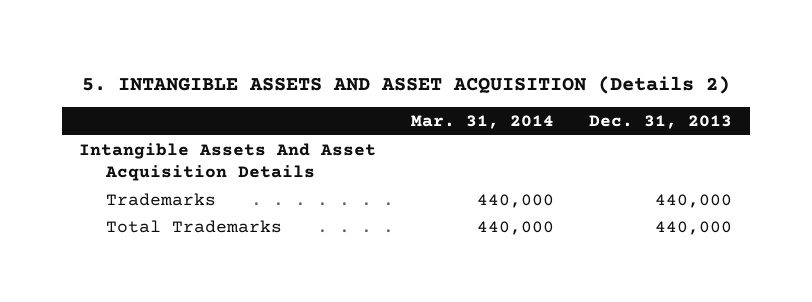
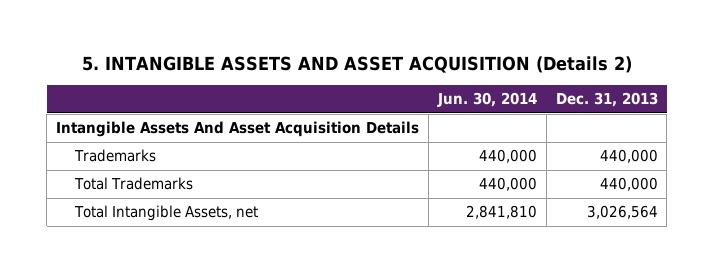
[411,115,555,130] Mar. 31, 2014 -> none
none -> [436,92,537,108] Jun. 30, 2014
none -> [73,205,258,222] Total Intangible Assets, net

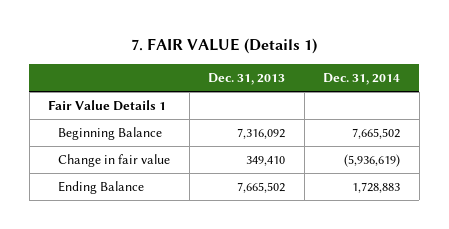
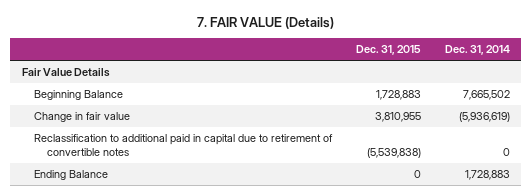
[131,38,318,55] 7. FAIR VALUE (Details 1) -> [196,17,334,30] 7. FAIR VALUE (Details)
[208,73,286,86] Dec. 31, 2013 -> none
none -> [356,45,422,56] Dec. 31, 2015
[48,99,167,111] Fair Value Details 1 -> [21,68,110,78] Fair Value Details
none -> [34,134,334,157] Reclassification to additional paid in capital due to retirement of convertible notes

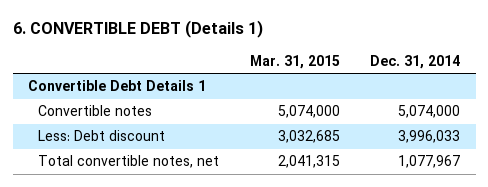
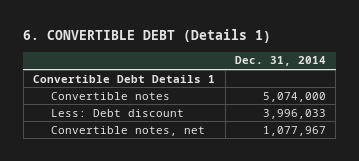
[249,54,340,69] Mar. 31, 2015 -> none
[38,155,220,169] Total convertible notes, net -> [50,125,205,136] Convertible notes, net

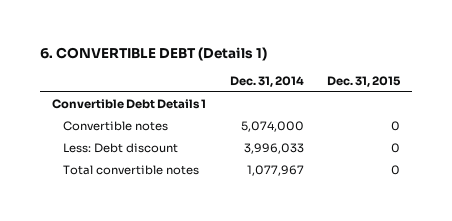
none -> [327,75,402,87] Dec. 31, 2015
[50,125,205,136] Convertible notes, net -> [63,165,200,176] Total convertible notes

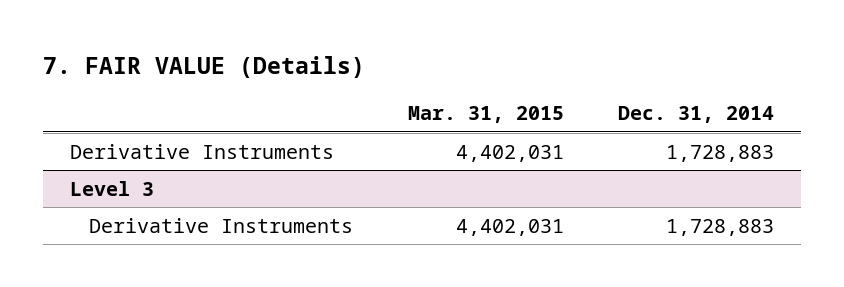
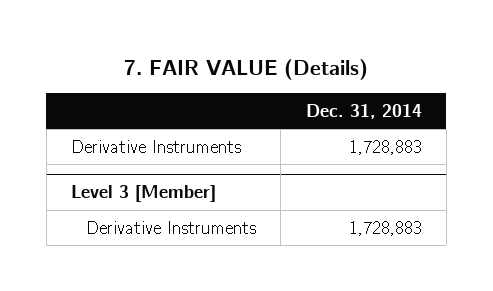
[407,106,564,124] Mar. 31, 2015 -> none
[70,180,155,196] Level 3 -> [71,185,217,203] Level 3 [Member]

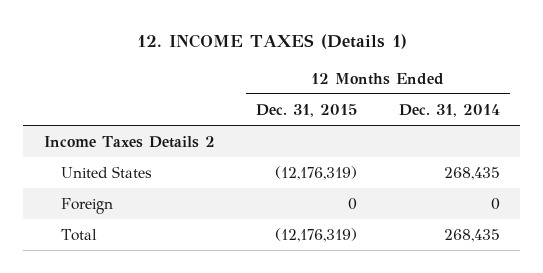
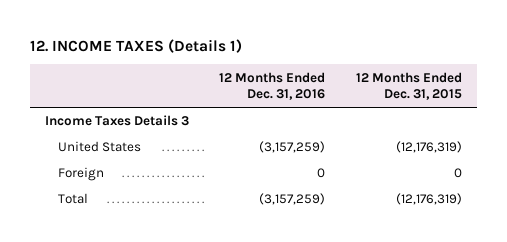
[398,104,500,118] Dec. 31, 2014 -> none
none -> [219,71,326,101] 12 Months Ended Dec. 31, 2016
[43,136,215,149] Income Taxes Details 2 -> [45,115,190,127] Income Taxes Details 3

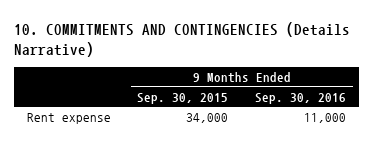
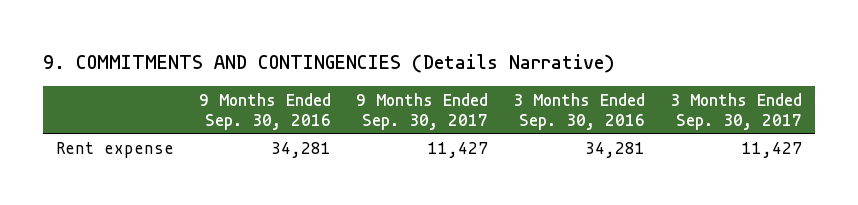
[13,22,350,58] 10. COMMITMENTS AND CONTINGENCIES (Details Narrative) -> [43,54,616,74] 9. COMMITMENTS AND CONTINGENCIES (Details Narrative)
[137,92,229,104] Sep. 30, 2015 -> none
none -> [355,92,488,130] 9 Months Ended Sep. 30, 2017
none -> [512,92,645,130] 3 Months Ended Sep. 30, 2016
none -> [669,92,802,130] 3 Months Ended Sep. 30, 2017
[303,112,346,123] 11,000 -> [270,142,331,159] 34,281

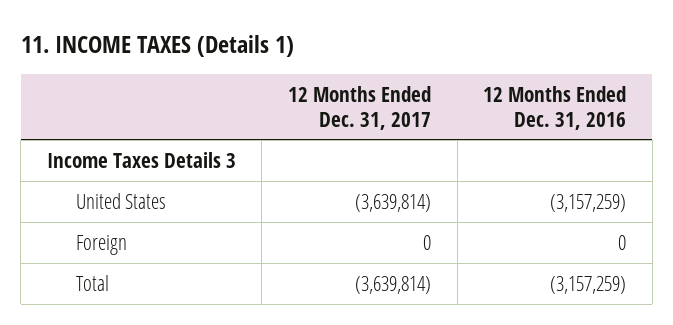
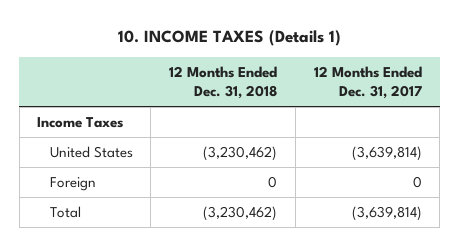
[20,35,294,58] 11. INCOME TAXES (Details 1) -> [117,30,341,47] 10. INCOME TAXES (Details 1)
[483,85,627,130] 12 Months Ended Dec. 31, 2016 -> none
none -> [169,65,278,99] 12 Months Ended Dec. 31, 2018
[46,151,236,168] Income Taxes Details 3 -> [37,116,124,128] Income Taxes

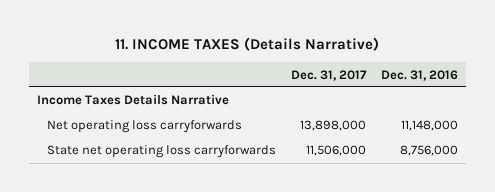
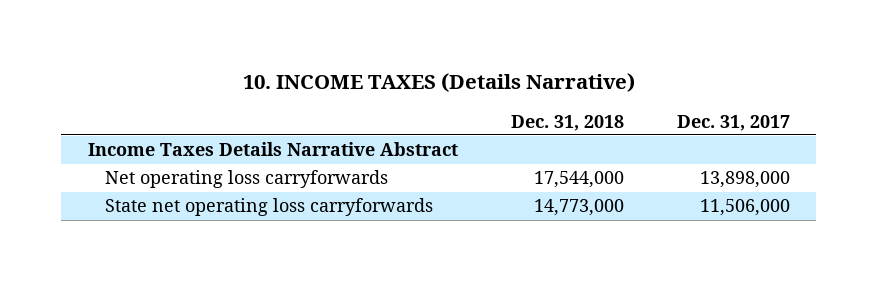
[115,37,380,52] 11. INCOME TAXES (Details Narrative) -> [242,73,635,93] 10. INCOME TAXES (Details Narrative)
[381,69,459,81] Dec. 31, 2016 -> none
none -> [510,114,624,131] Dec. 31, 2018
[36,94,229,106] Income Taxes Details Narrative -> [87,142,458,157] Income Taxes Details Narrative Abstract

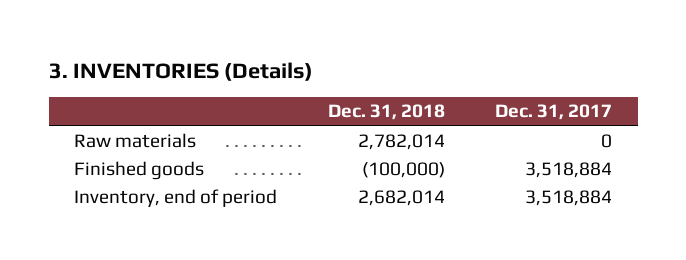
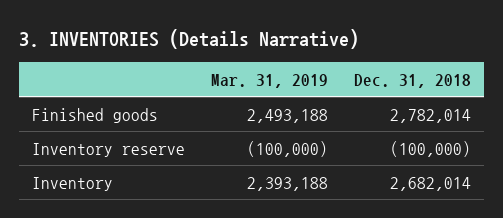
[48,62,313,82] 3. INVENTORIES (Details) -> [18,29,359,50] 3. INVENTORIES (Details Narrative)
[495,104,613,121] Dec. 31, 2017 -> none
none -> [210,73,328,88] Mar. 31, 2019
[74,133,197,149] Raw materials -> none
[361,162,445,179] (100,000) -> [389,108,471,123] 2,782,014
none -> [31,142,185,157] Inventory reserve
[74,189,278,208] Inventory, end of period -> [31,176,113,191] Inventory

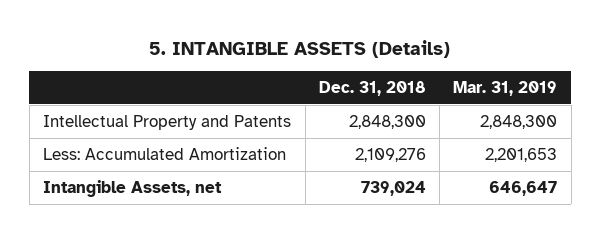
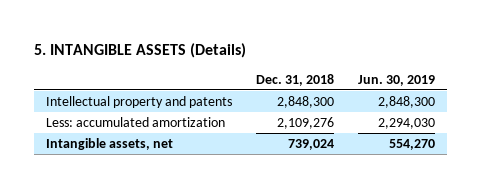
[453,80,558,96] Mar. 31, 2019 -> none
none -> [357,74,435,86] Jun. 30, 2019
[43,114,292,130] Intellectual Property and Patents -> [45,96,232,109] Intellectual property and patents
[43,146,287,160] Less: Accumulated Amortization -> [45,117,225,128] Less: accumulated amortization
[43,179,223,197] Intangible Assets, net -> [45,138,173,151] Intangible assets, net

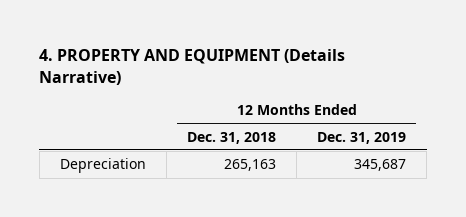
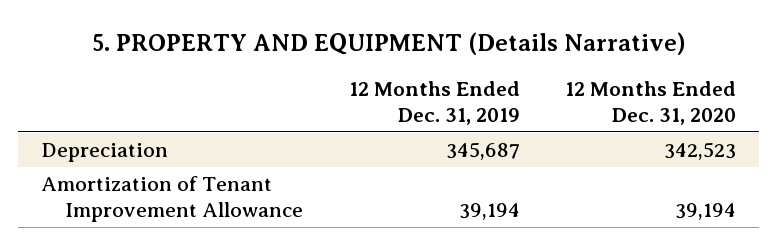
[39,49,346,85] 4. PROPERTY AND EQUIPMENT (Details Narrative) -> [91,31,686,55] 5. PROPERTY AND EQUIPMENT (Details Narrative)
[187,131,277,144] Dec. 31, 2018 -> none
none -> [565,81,737,125] 12 Months Ended Dec. 31, 2020
none -> [41,176,304,222] Amortization of Tenant Improvement Allowance

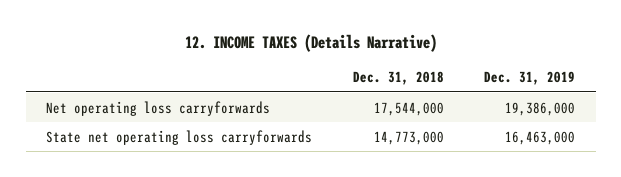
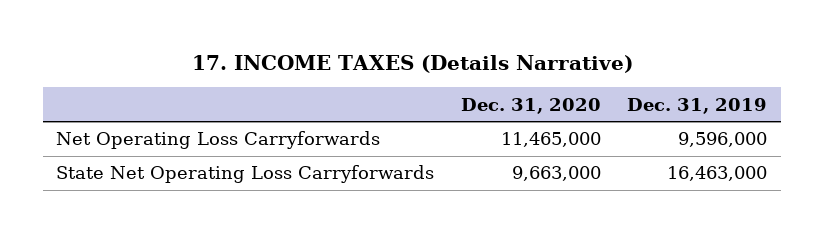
[184,34,437,53] 12. INCOME TAXES (Details Narrative) -> [191,55,633,74] 17. INCOME TAXES (Details Narrative)
[352,71,444,86] Dec. 31, 2018 -> none
none -> [460,97,601,114] Dec. 31, 2020
[46,100,271,116] Net operating loss carryforwards -> [56,131,381,150] Net Operating Loss Carryforwards
[505,101,576,116] 19,386,000 -> [678,132,768,148] 9,596,000
[46,129,313,145] State net operating loss carryforwards -> [56,165,435,184] State Net Operating Loss Carryforwards

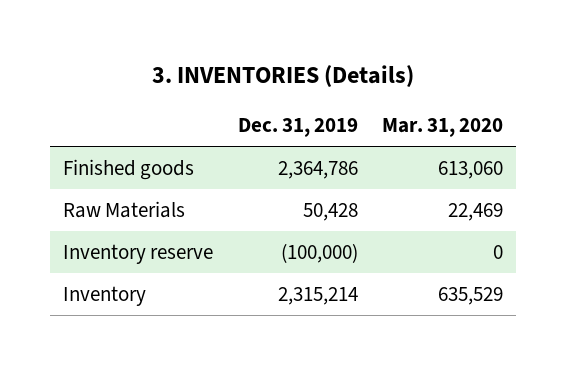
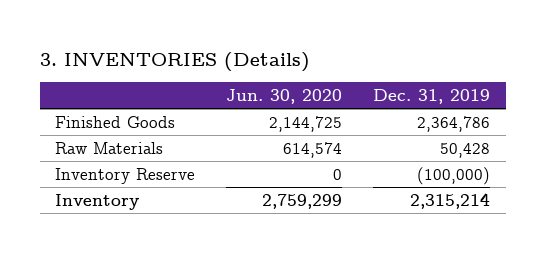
[382,118,504,138] Mar. 31, 2020 -> none
none -> [226,88,343,104] Jun. 30, 2020
[62,159,194,181] Finished goods -> [55,115,176,128] Finished Goods
[62,244,213,265] Inventory reserve -> [55,167,196,184] Inventory Reserve

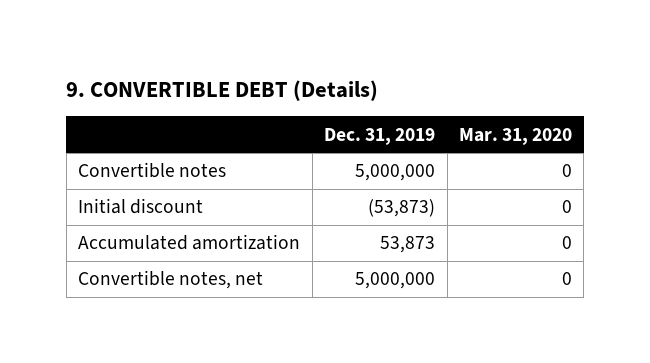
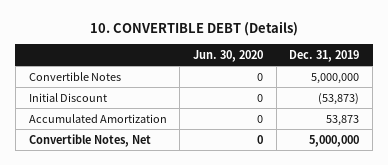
[66,79,379,101] 9. CONVERTIBLE DEBT (Details) -> [90,20,299,36] 10. CONVERTIBLE DEBT (Details)
[458,127,572,145] Mar. 31, 2020 -> none
none -> [193,49,264,62] Jun. 30, 2020
[78,162,227,179] Convertible notes -> [28,71,121,81] Convertible Notes
[78,198,204,215] Initial discount -> [28,92,107,102] Initial Discount
[78,234,301,251] Accumulated amortization -> [28,113,167,123] Accumulated Amortization
[78,270,264,290] Convertible notes, net -> [28,133,151,147] Convertible Notes, Net

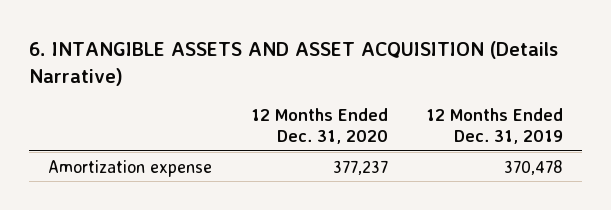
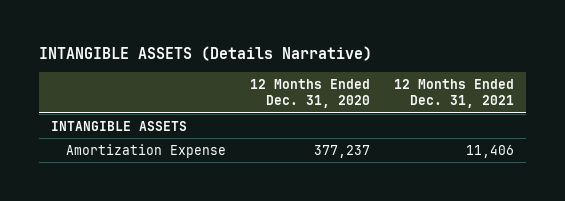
[29,40,559,86] 6. INTANGIBLE ASSETS AND ASSET ACQUISITION (Details Narrative) -> [38,46,372,62] INTANGIBLE ASSETS (Details Narrative)
[426,107,564,144] 12 Months Ended Dec. 31, 2019 -> none
none -> [394,79,515,109] 12 Months Ended Dec. 31, 2021
none -> [50,120,187,131] INTANGIBLE ASSETS
[48,159,213,177] Amortization expense -> [66,143,227,158] Amortization Expense

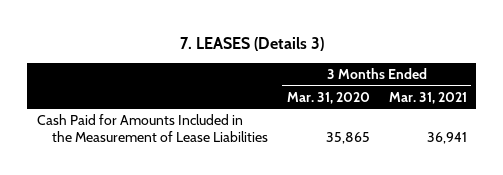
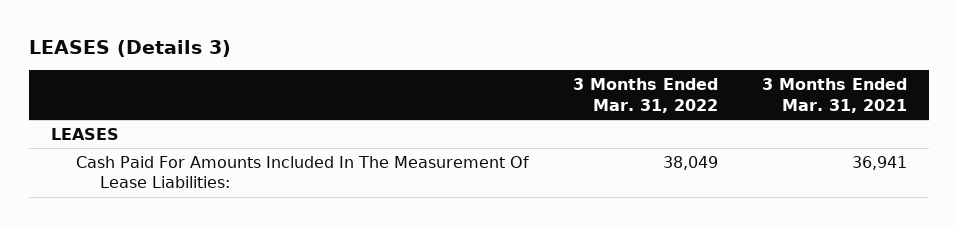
[179,36,324,51] 7. LEASES (Details 3) -> [29,40,232,58] LEASES (Details 3)
[286,91,370,104] Mar. 31, 2020 -> none
none -> [572,78,718,113] 3 Months Ended Mar. 31, 2022
none -> [51,128,120,141] LEASES
[36,114,268,142] Cash Paid for Amounts Included in the Measurement of Lease Liabilities -> [75,156,529,189] Cash Paid For Amounts Included In The Measurement Of Lease Liabilities:

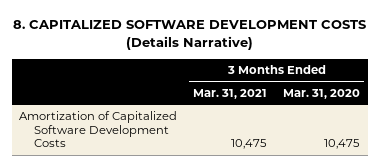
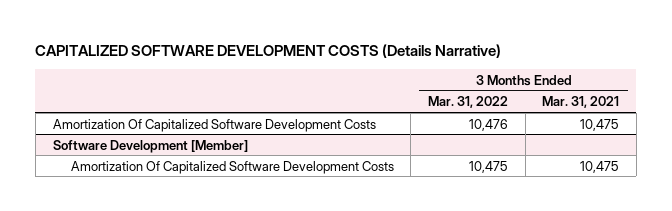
[12,20,366,51] 8. CAPITALIZED SOFTWARE DEVELOPMENT COSTS (Details Narrative) -> [35,44,502,59] CAPITALIZED SOFTWARE DEVELOPMENT COSTS (Details Narrative)
[282,88,360,99] Mar. 31, 2020 -> none
none -> [427,96,508,109] Mar. 31, 2022
[19,111,178,148] Amortization of Capitalized Software Development Costs -> [52,118,376,132] Amortization Of Capitalized Software Development Costs
none -> [52,139,248,153] Software Development [Member]
none -> [70,160,394,174] Amortization Of Capitalized Software Development Costs

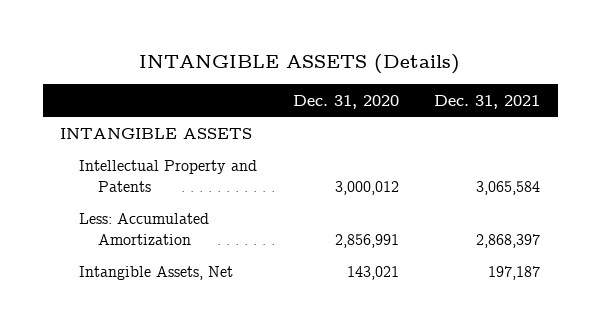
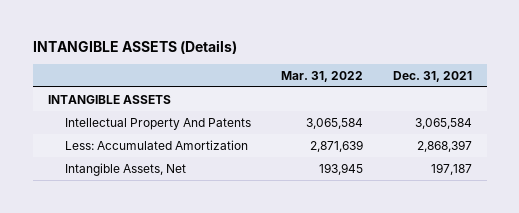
[292,94,399,109] Dec. 31, 2020 -> none
none -> [281,71,364,83] Mar. 31, 2022
[79,159,258,192] Intellectual Property and Patents -> [65,117,252,130] Intellectual Property And Patents

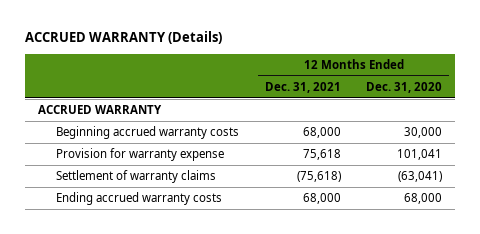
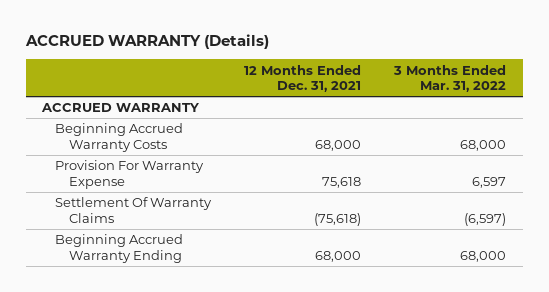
[366,81,443,93] Dec. 31, 2020 -> none
none -> [393,64,507,93] 3 Months Ended Mar. 31, 2022
[55,126,239,140] Beginning accrued warranty costs -> [55,123,184,152] Beginning Accrued Warranty Costs
[55,148,224,162] Provision for warranty expense -> [55,160,205,189] Provision For Warranty Expense
[55,170,216,184] Settlement of warranty claims -> [55,197,213,223] Settlement Of Warranty Claims
[55,192,222,206] Ending accrued warranty costs -> [55,234,184,263] Beginning Accrued Warranty Ending

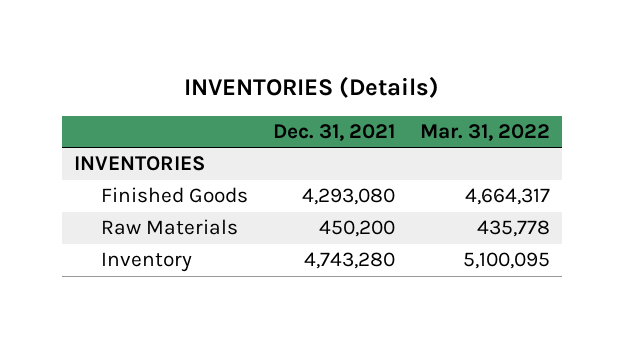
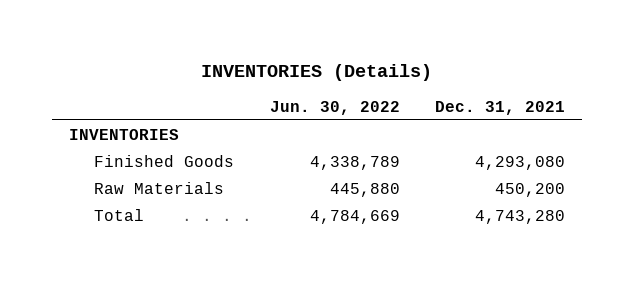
[419,123,550,141] Mar. 31, 2022 -> none
none -> [269,100,400,115] Jun. 30, 2022
[101,252,193,273] Inventory -> [94,208,145,221] Total

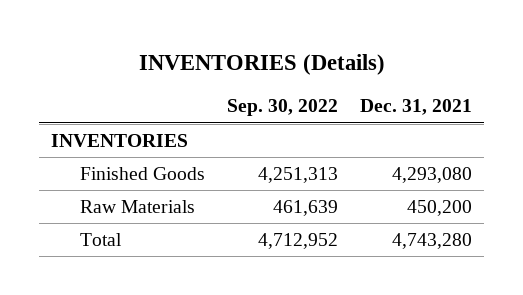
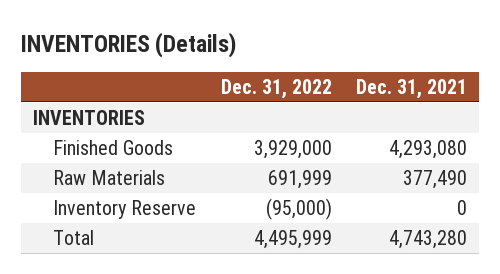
[227,99,339,117] Sep. 30, 2022 -> none
none -> [220,79,332,100] Dec. 31, 2022
[407,200,473,217] 450,200 -> [402,169,467,189] 377,490
none -> [53,199,197,219] Inventory Reserve

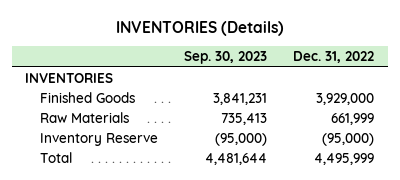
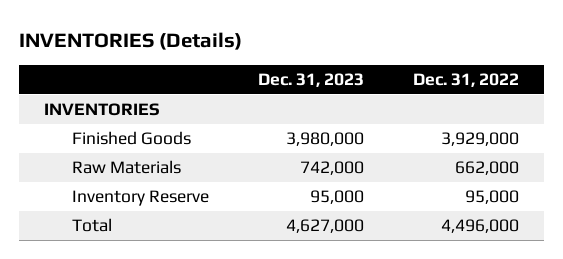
[184,51,268,65] Sep. 30, 2023 -> none
none -> [257,72,364,87] Dec. 31, 2023
[331,112,375,125] 661,999 -> [454,161,519,176] 662,000
[322,132,375,146] (95,000) -> [464,190,519,205] 95,000
[314,152,375,165] 4,495,999 -> [440,219,519,234] 4,496,000

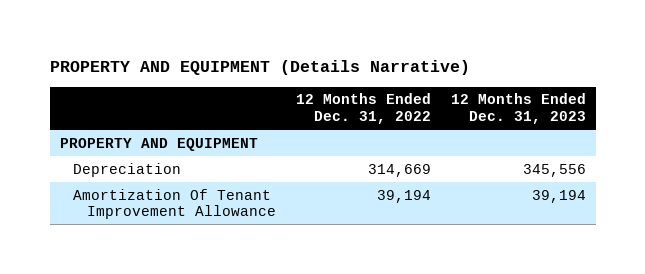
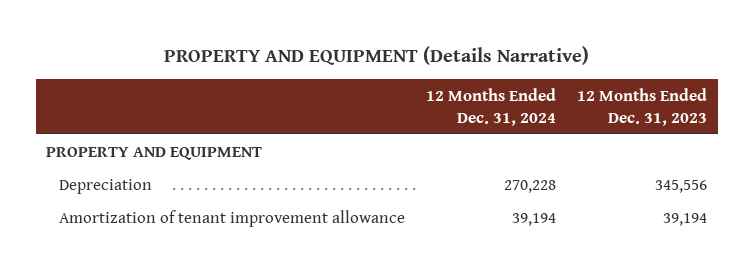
[296,93,432,125] 12 Months Ended Dec. 31, 2022 -> none
none -> [426,88,557,126] 12 Months Ended Dec. 31, 2024
[73,188,277,220] Amortization Of Tenant Improvement Allowance -> [58,210,405,228] Amortization of tenant improvement allowance

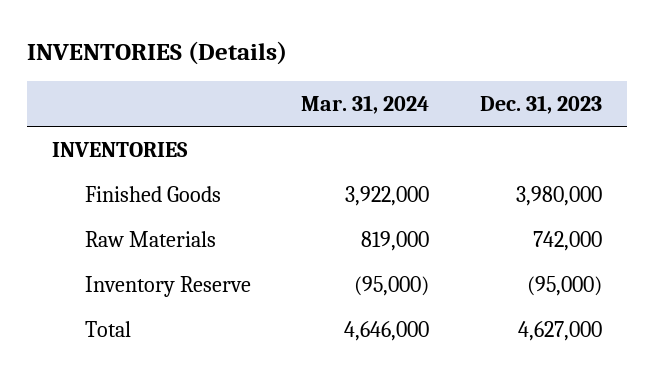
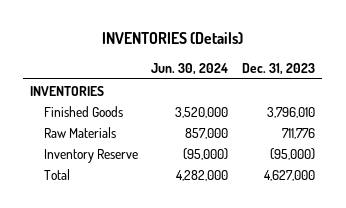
[301,94,430,114] Mar. 31, 2024 -> none
none -> [151,62,229,75] Jun. 30, 2024
[515,185,602,206] 3,980,000 -> [267,106,316,118] 3,796,010
[532,230,602,251] 742,000 -> [282,127,316,139] 711,776

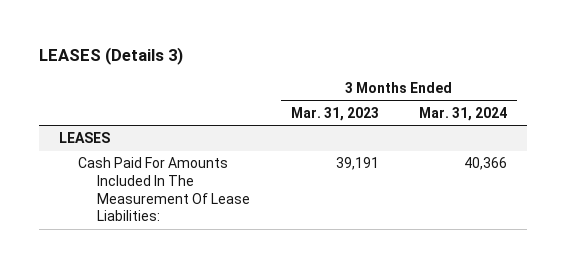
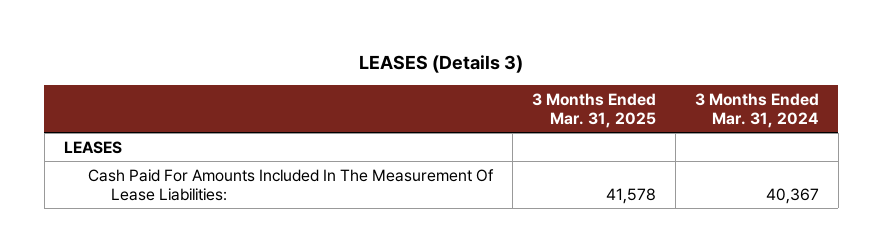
[290,106,379,121] Mar. 31, 2023 -> none
none -> [531,92,656,128] 3 Months Ended Mar. 31, 2025
[464,157,508,171] 40,366 -> [765,187,819,204] 40,367

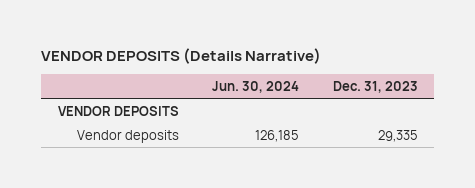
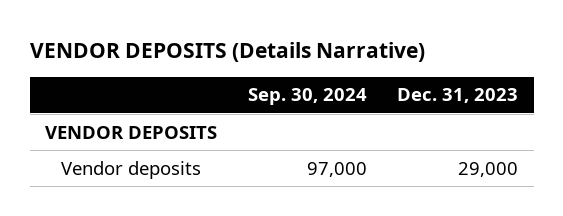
[212,81,300,94] Jun. 30, 2024 -> none
none -> [247,88,367,106] Sep. 30, 2024
[377,129,418,142] 29,335 -> [458,161,519,177] 29,000

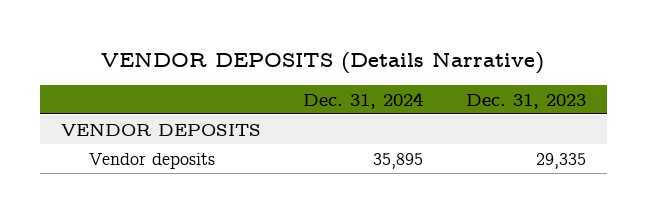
[247,88,367,106] Sep. 30, 2024 -> none
none -> [303,91,424,109] Dec. 31, 2024
[458,161,519,177] 29,000 -> [535,152,586,169] 29,335

